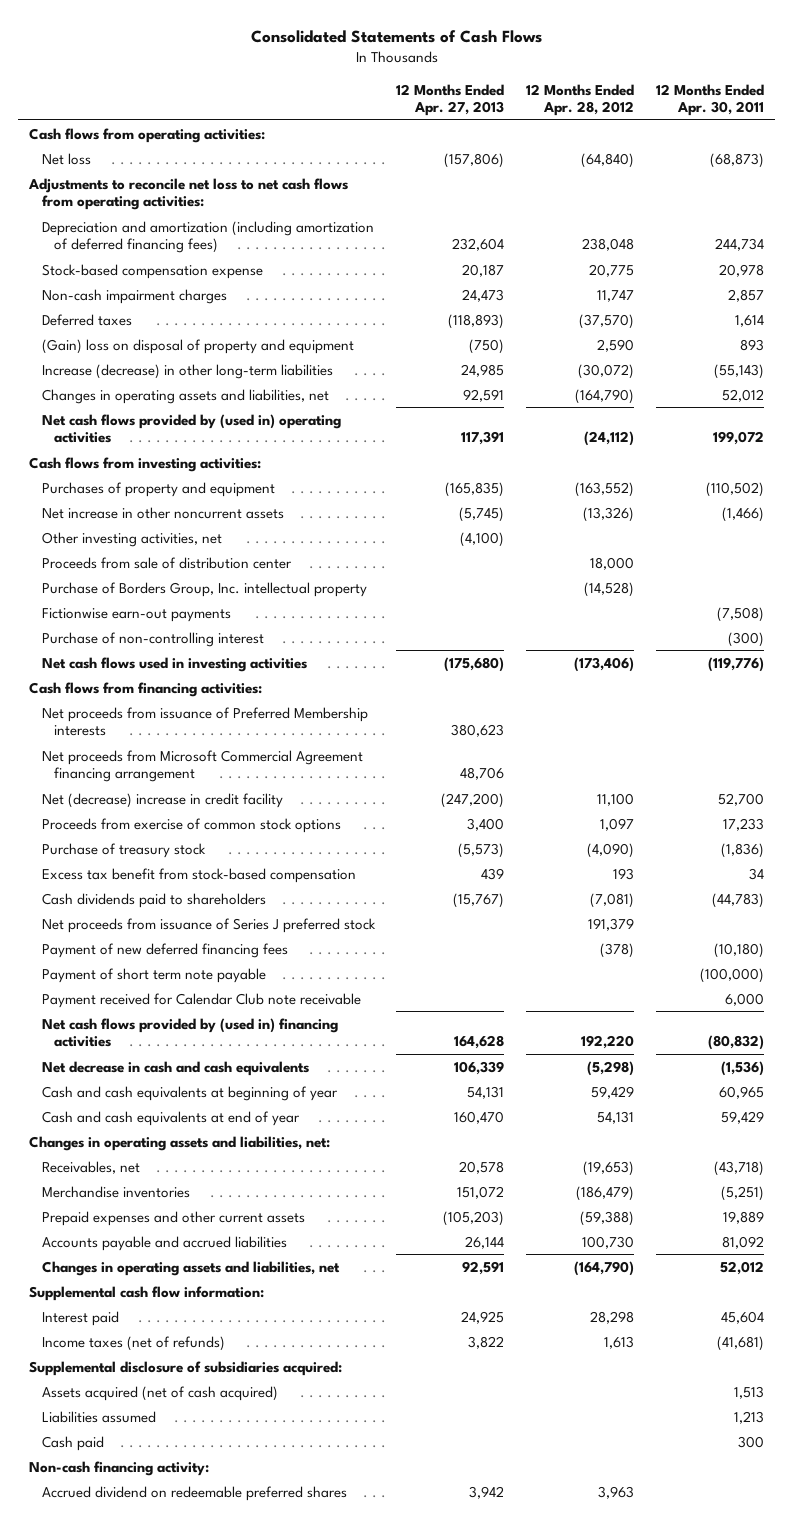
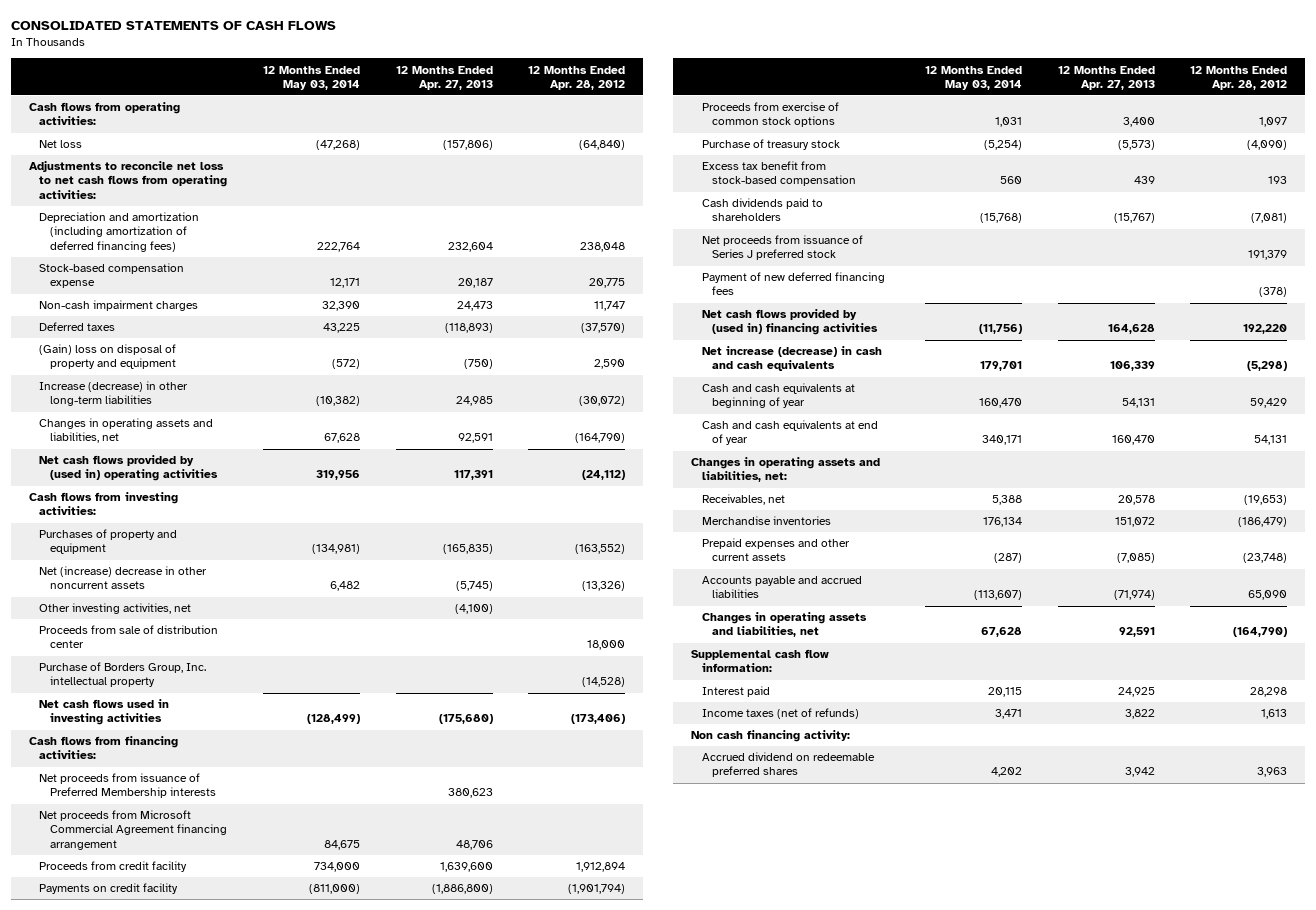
[250,29,542,43] Consolidated Statements of Cash Flows -> [11,20,337,30] CONSOLIDATED STATEMENTS OF CASH FLOWS
[656,83,765,116] 12 Months Ended Apr. 30, 2011 -> none
none -> [263,65,361,90] 12 Months Ended May 03, 2014
[41,506,284,519] Net increase in other noncurrent assets -> [39,566,208,590] Net (increase) decrease in other noncurrent assets
[41,607,231,622] Fictionwise earn-out payments -> none
[41,631,264,647] Purchase of non-controlling interest -> none
[41,792,283,808] Net (decrease) increase in credit facility -> none
none -> [39,861,188,873] Proceeds from credit facility
none -> [39,883,179,895] Payments on credit facility
[41,967,266,983] Payment of short term note payable -> none
[41,992,361,1008] Payment received for Calendar Club note receivable -> none
[41,1060,309,1076] Net decrease in cash and cash equivalents -> [701,346,882,372] Net increase (decrease) in cash and cash equivalents
[443,1210,505,1226] (105,203) -> [1116,553,1155,564] (7,085)
[580,1210,635,1226] (59,388) -> [1243,553,1288,564] (23,748)
[465,1235,505,1249] 26,144 -> [1113,590,1155,601] (71,974)
[582,1235,635,1249] 100,730 -> [1248,590,1288,601] 65,090
[29,1360,343,1376] Supplemental disclosure of subsidiaries acquired: -> none
[41,1385,278,1401] Assets acquired (net of cash acquired) -> none
[41,1410,156,1423] Liabilities assumed -> none
[41,1435,104,1451] Cash paid -> none
[29,1460,210,1476] Non-cash financing activity: -> [691,730,851,743] Non cash financing activity:

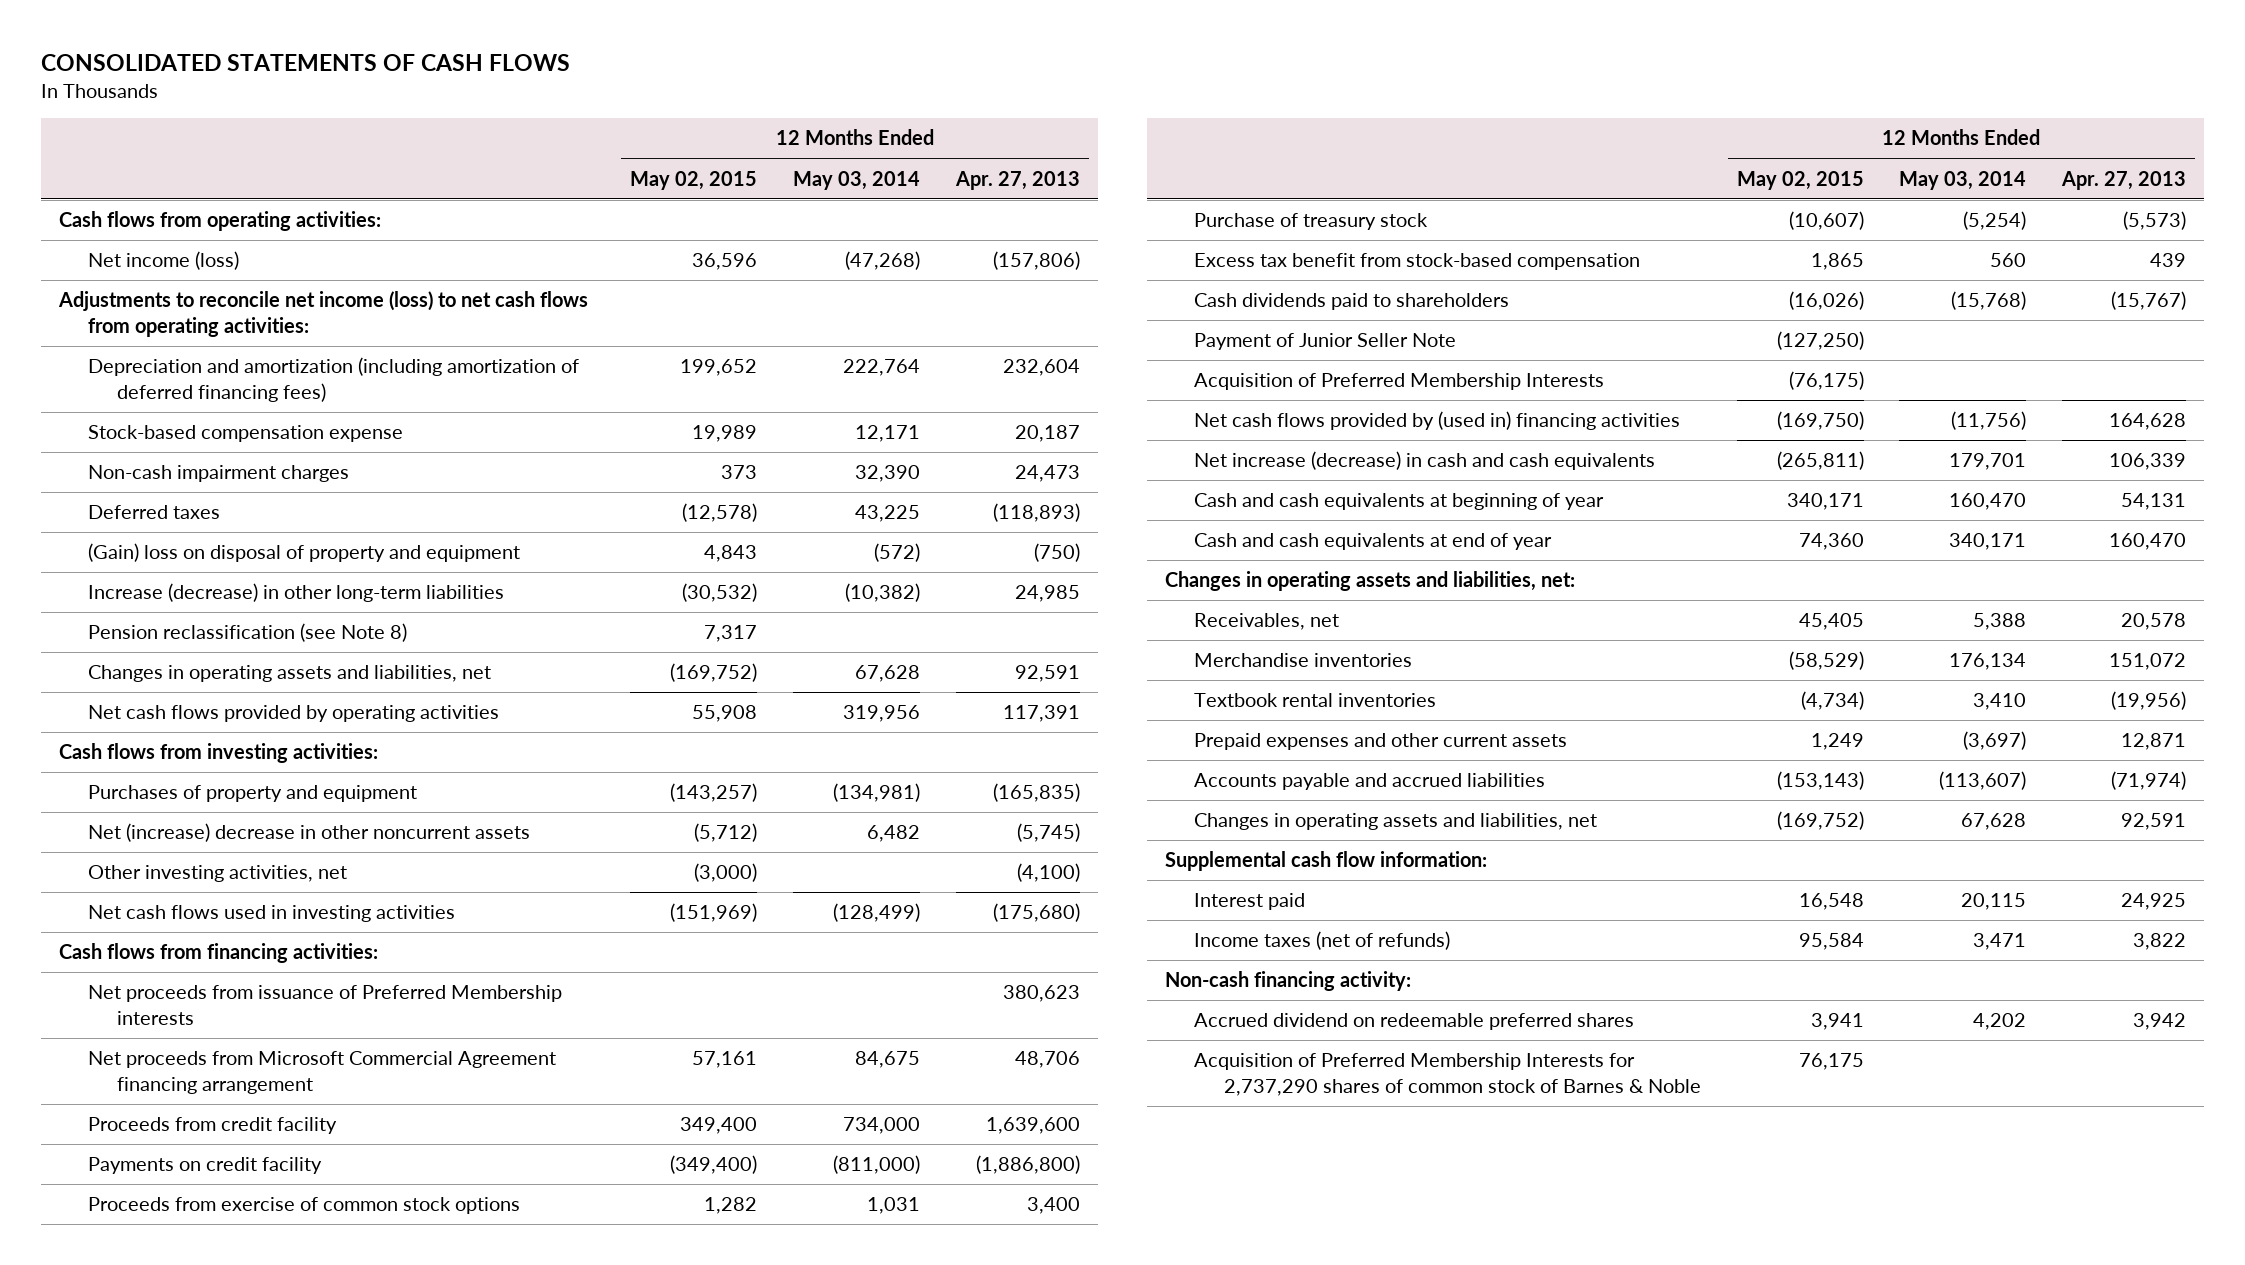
[528,65,626,90] 12 Months Ended Apr. 28, 2012 -> none
none -> [629,170,757,190] May 02, 2015
[39,140,83,149] Net loss -> [87,251,239,271] Net income (loss)
[28,161,228,199] Adjustments to reconcile net loss to net cash flows from operating activities: -> [57,291,588,337] Adjustments to reconcile net income (loss) to net cash flows from operating activities:
none -> [87,623,407,643] Pension reclassification (see Note 8)
[39,455,219,482] Net cash flows provided by (used in) operating activities -> [87,705,499,723] Net cash flows provided by operating activities
[39,625,219,649] Proceeds from sale of distribution center -> none
[39,662,207,688] Purchase of Borders Group, Inc. intellectual property -> none
[701,235,863,261] Net proceeds from issuance of Series J preferred stock -> none
[701,272,885,296] Payment of new deferred financing fees -> none
none -> [1194,333,1457,351] Payment of Junior Seller Note
none -> [1194,373,1605,391] Acquisition of Preferred Membership Interests
none -> [1194,693,1437,708] Textbook rental inventories
[994,553,1023,564] (287) -> [1963,731,2027,751] (3,697)
[1116,553,1155,564] (7,085) -> [2121,733,2187,751] 12,871
[691,730,851,743] Non cash financing activity: -> [1165,971,1412,992] Non-cash financing activity:
none -> [1194,1053,1701,1096] Acquisition of Preferred Membership Interests for 2,737,290 shares of common stock of Barnes & Noble

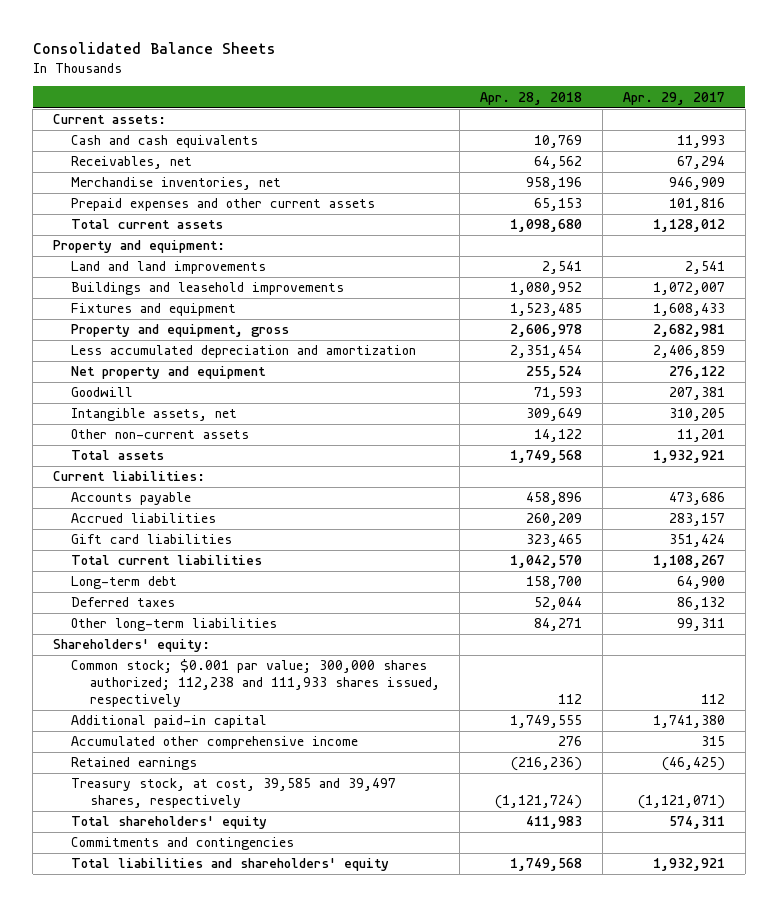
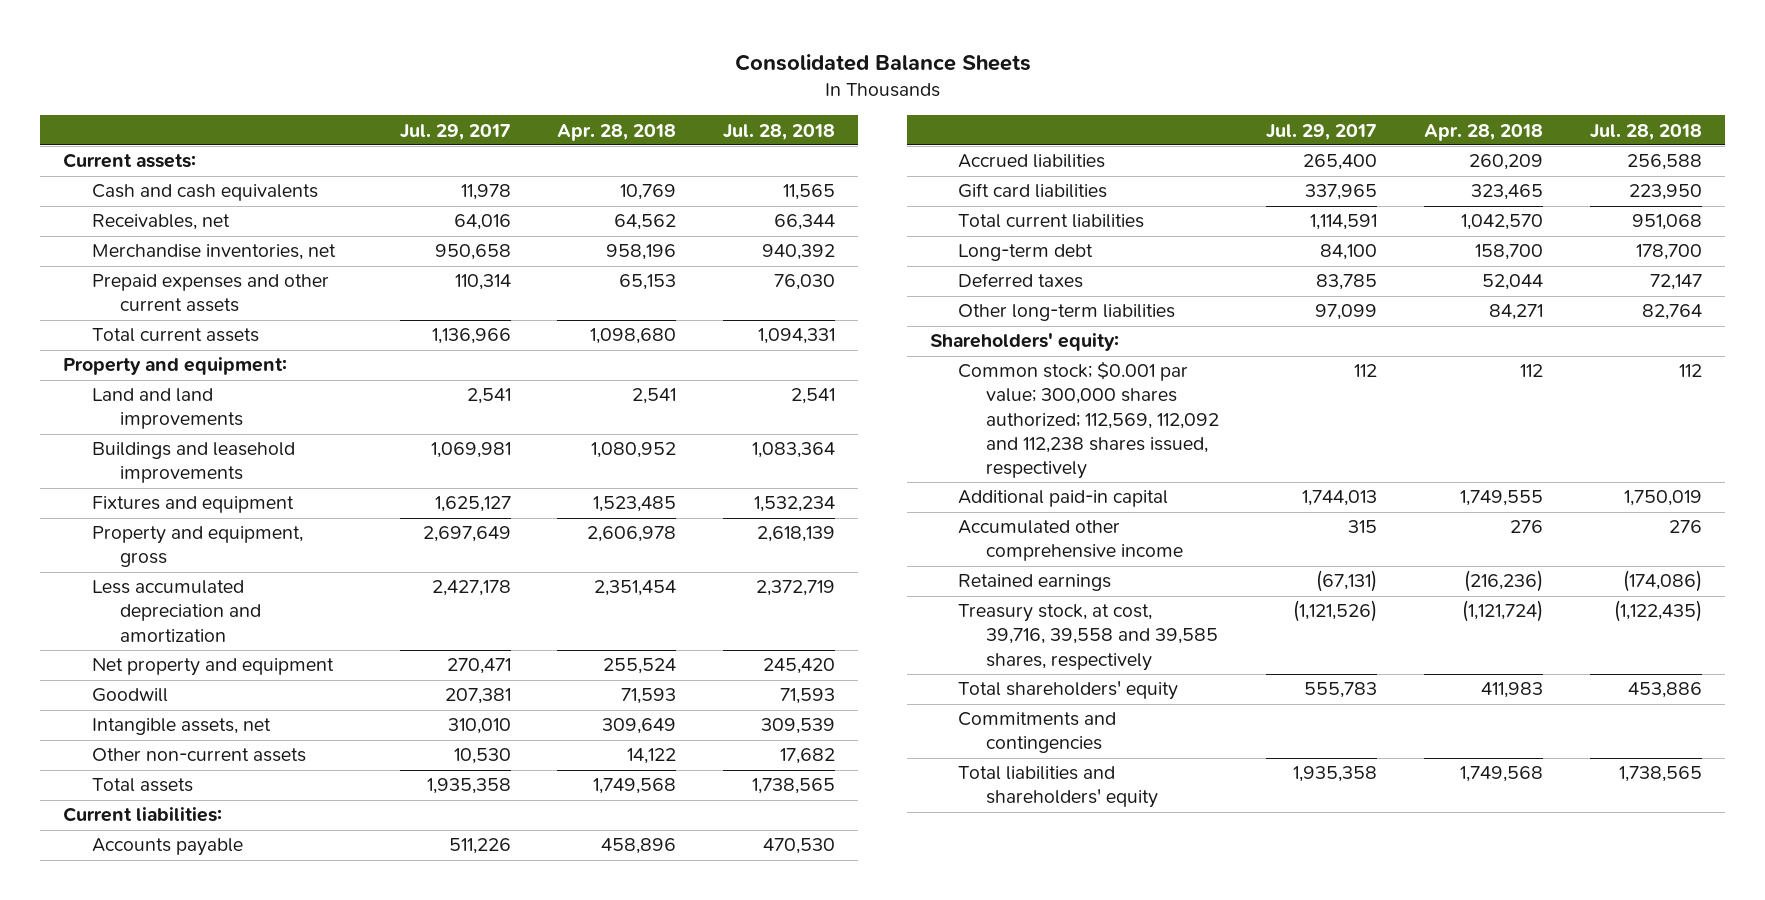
[622,91,725,105] Apr. 29, 2017 -> none
none -> [399,123,511,140] Jul. 29, 2017
none -> [723,123,836,140] Jul. 28, 2018
[71,659,440,707] Common stock; $0.001 par value; 300,000 shares authorized; 112,238 and 111,933 shares issued, respectively -> [958,361,1220,479] Common stock; $0.001 par value; 300,000 shares authorized; 112,569, 112,092 and 112,238 shares issued, respectively
[71,778,397,809] Treasury stock, at cost, 39,585 and 39,497 shares, respectively -> [958,604,1219,671] Treasury stock, at cost, 39,716, 39,558 and 39,585 shares, respectively

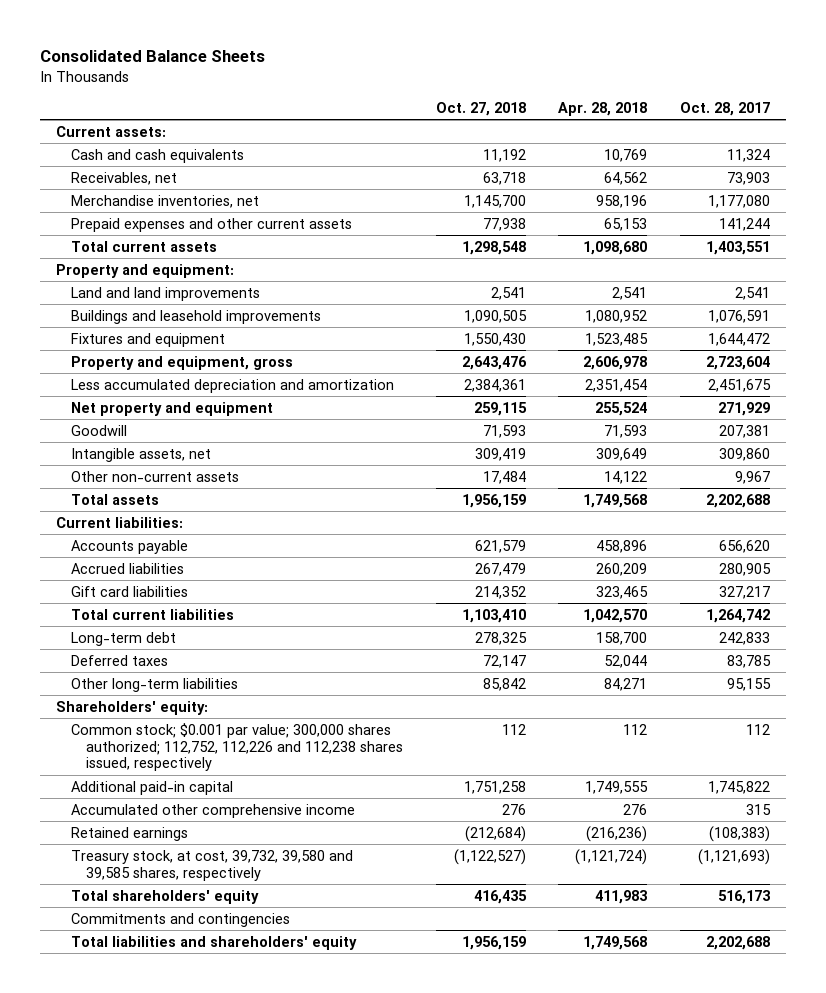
[399,123,511,140] Jul. 29, 2017 -> none
[723,123,836,140] Jul. 28, 2018 -> none
none -> [435,102,526,117] Oct. 27, 2018
none -> [679,102,770,117] Oct. 28, 2017
[958,361,1220,479] Common stock; $0.001 par value; 300,000 shares authorized; 112,569, 112,092 and 112,238 shares issued, respectively -> [71,722,403,772] Common stock; $0.001 par value; 300,000 shares authorized; 112,752, 112,226 and 112,238 shares issued, respectively
[958,604,1219,671] Treasury stock, at cost, 39,716, 39,558 and 39,585 shares, respectively -> [71,849,354,881] Treasury stock, at cost, 39,732, 39,580 and 39,585 shares, respectively

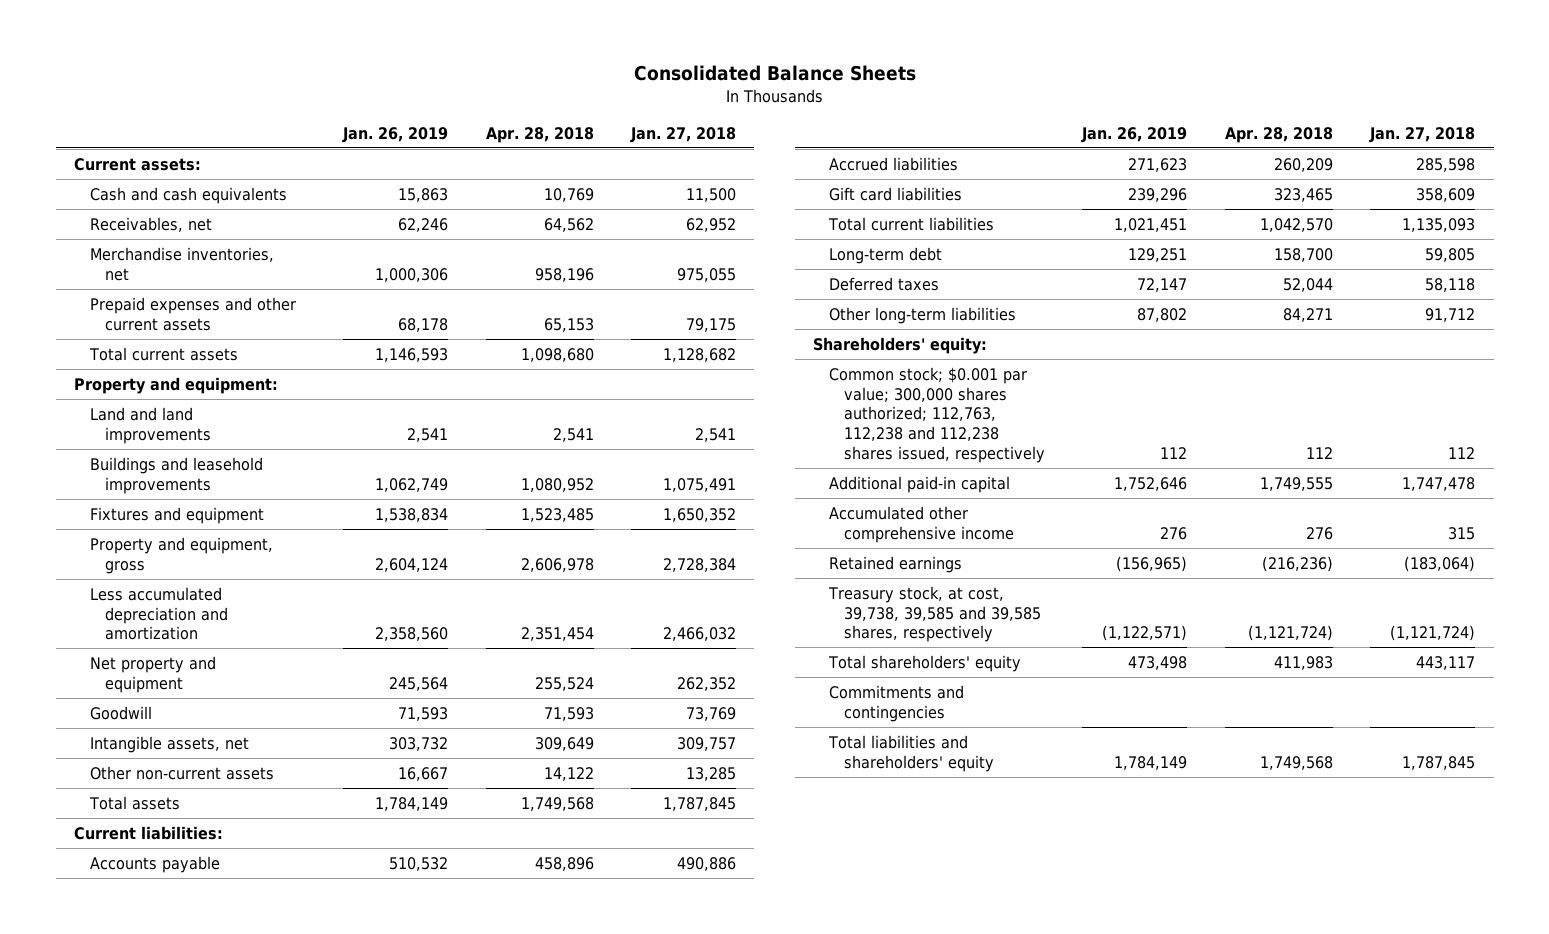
[435,102,526,117] Oct. 27, 2018 -> none
[679,102,770,117] Oct. 28, 2017 -> none
none -> [342,126,449,143] Jan. 26, 2019
none -> [629,126,736,143] Jan. 27, 2018
[71,722,403,772] Common stock; $0.001 par value; 300,000 shares authorized; 112,752, 112,226 and 112,238 shares issued, respectively -> [828,366,1046,464] Common stock; $0.001 par value; 300,000 shares authorized; 112,763, 112,238 and 112,238 shares issued, respectively
[71,849,354,881] Treasury stock, at cost, 39,732, 39,580 and 39,585 shares, respectively -> [827,585,1042,643] Treasury stock, at cost, 39,738, 39,585 and 39,585 shares, respectively

